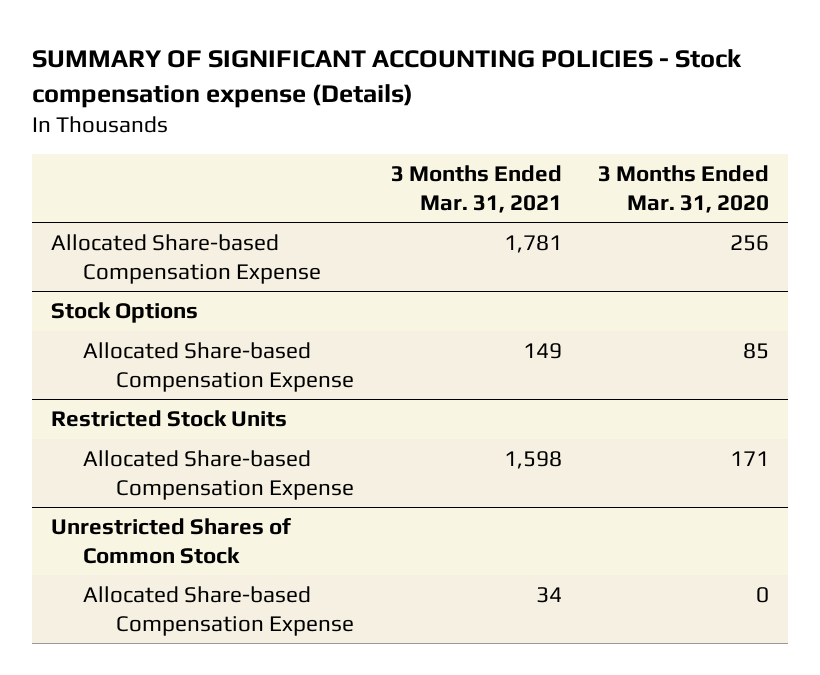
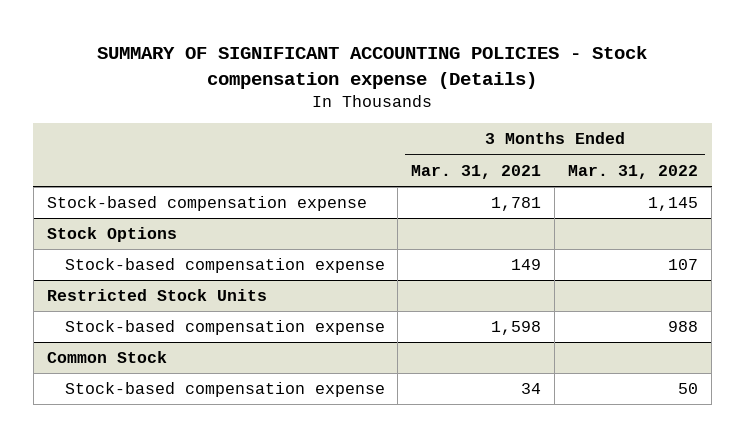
[598,165,770,213] 3 Months Ended Mar. 31, 2020 -> none
none -> [568,164,699,179] Mar. 31, 2022
[50,234,322,284] Allocated Share-based Compensation Expense -> [46,196,367,212] Stock-based compensation expense
[83,342,355,392] Allocated Share-based Compensation Expense -> [64,258,385,274] Stock-based compensation expense
[83,450,355,500] Allocated Share-based Compensation Expense -> [64,320,385,336] Stock-based compensation expense
[50,518,291,564] Unrestricted Shares of Common Stock -> [46,351,167,364] Common Stock
[83,586,355,636] Allocated Share-based Compensation Expense -> [64,382,385,398] Stock-based compensation expense

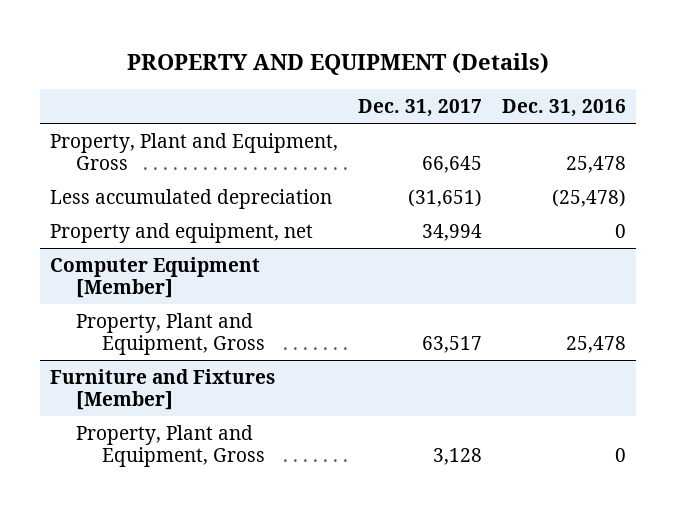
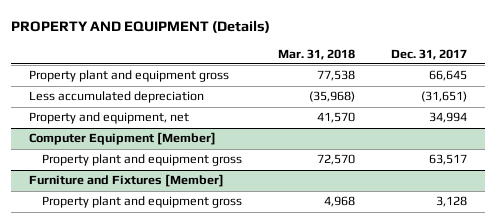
[501,99,626,118] Dec. 31, 2016 -> none
none -> [278,48,356,60] Mar. 31, 2018
[50,133,339,171] Property, Plant and Equipment, Gross -> [29,70,230,83] Property plant and equipment gross
[76,313,265,356] Property, Plant and Equipment, Gross -> [42,154,243,167] Property plant and equipment gross
[76,425,265,468] Property, Plant and Equipment, Gross -> [42,196,243,209] Property plant and equipment gross

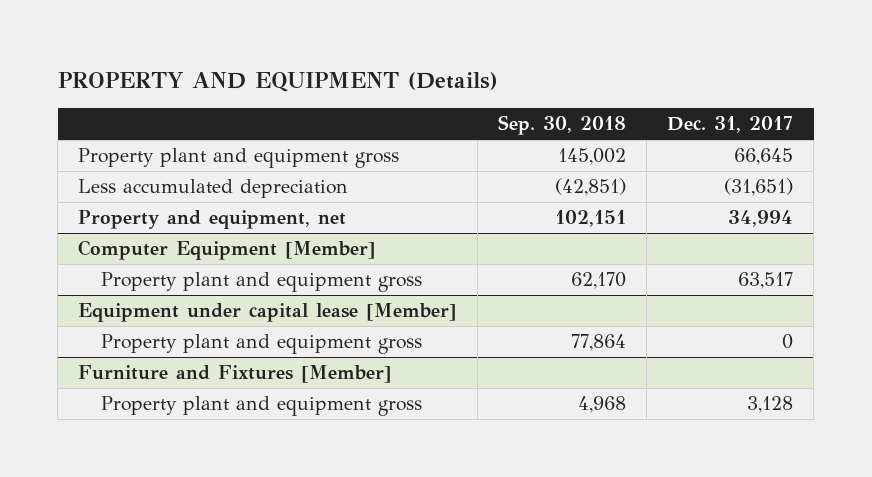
[278,48,356,60] Mar. 31, 2018 -> none
none -> [498,115,627,136] Sep. 30, 2018
none -> [78,303,458,323] Equipment under capital lease [Member]
none -> [100,334,422,355] Property plant and equipment gross

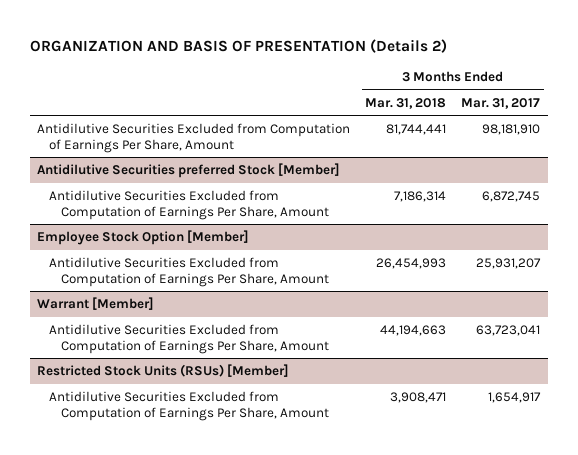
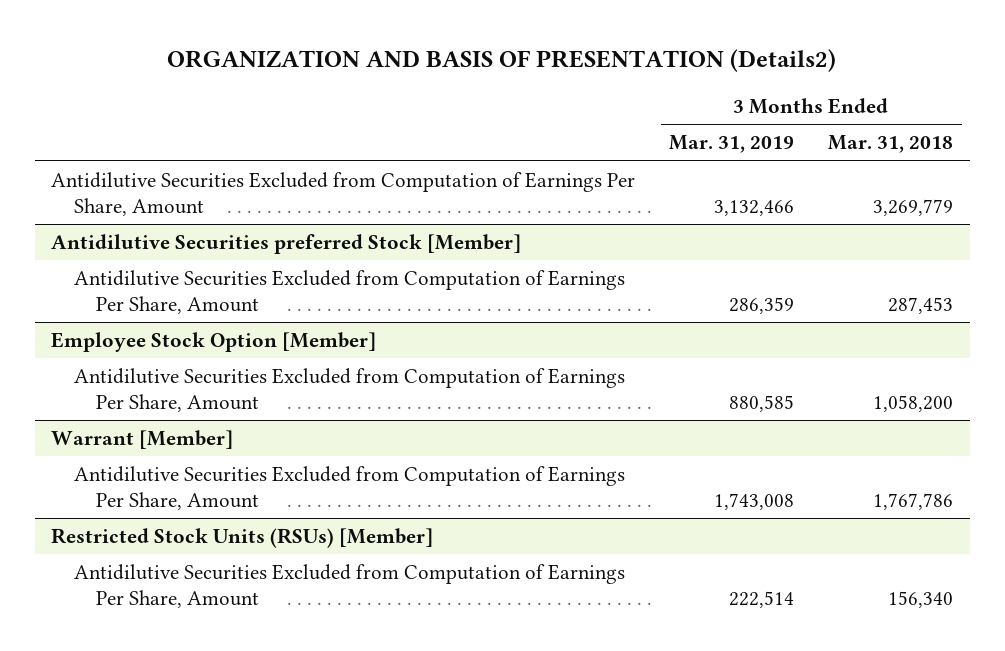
[29,38,447,53] ORGANIZATION AND BASIS OF PRESENTATION (Details 2) -> [167,49,837,73] ORGANIZATION AND BASIS OF PRESENTATION (Details2)
[461,97,541,109] Mar. 31, 2017 -> none
none -> [669,135,795,154] Mar. 31, 2019
[386,123,447,135] 81,744,441 -> [873,198,954,216] 3,269,779
[394,190,447,202] 7,186,314 -> [888,296,954,314] 287,453
[376,257,447,269] 26,454,993 -> [873,394,954,412] 1,058,200
[380,324,447,336] 44,194,663 -> [873,492,954,510] 1,767,786
[390,391,447,403] 3,908,471 -> [888,590,954,608] 156,340

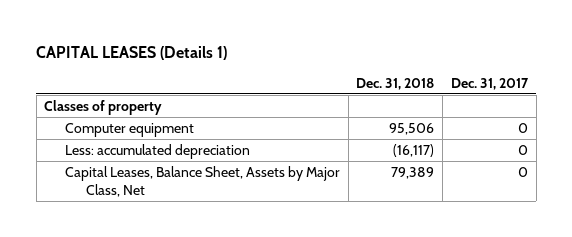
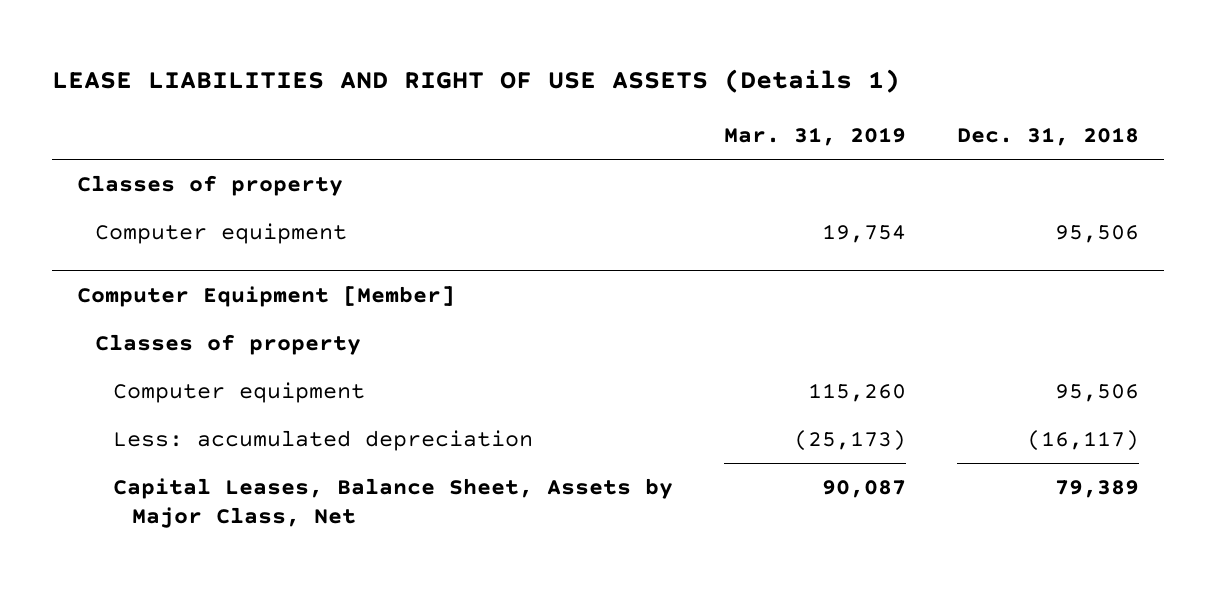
[36,45,228,60] CAPITAL LEASES (Details 1) -> [51,69,900,94] LEASE LIABILITIES AND RIGHT OF USE ASSETS (Details 1)
[450,77,529,90] Dec. 31, 2017 -> none
none -> [724,127,907,147] Mar. 31, 2019
none -> [77,285,456,307] Computer Equipment [Member]
none -> [95,333,362,355] Classes of property
none -> [113,381,366,403] Computer equipment

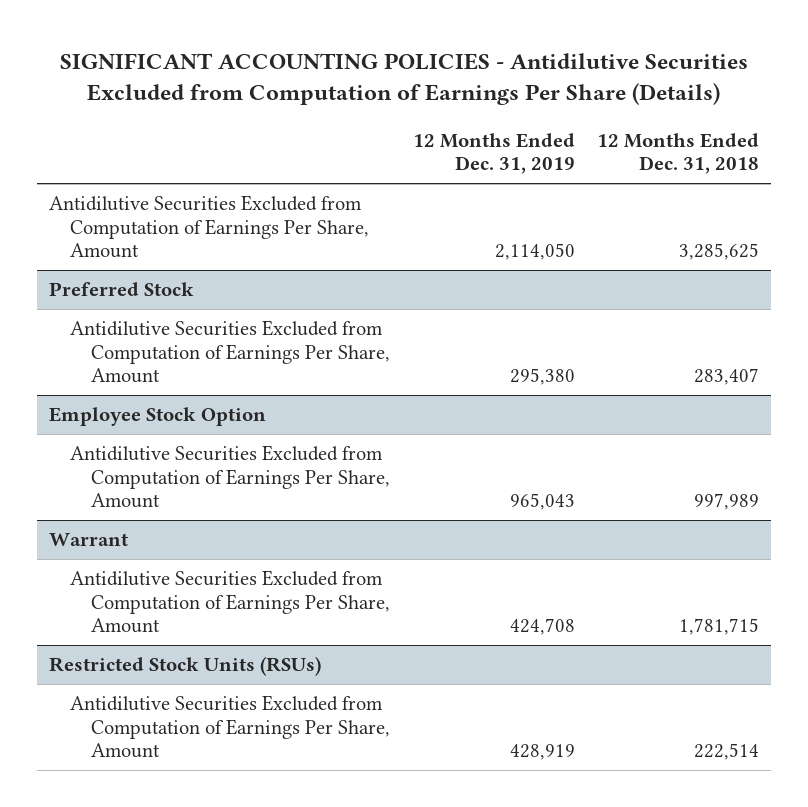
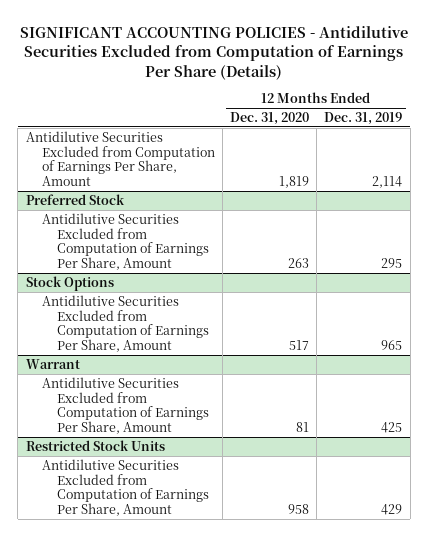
[597,132,760,175] 12 Months Ended Dec. 31, 2018 -> none
none -> [230,112,310,126] Dec. 31, 2020
[494,243,575,261] 2,114,050 -> [372,175,403,188] 2,114
[509,368,575,386] 295,380 -> [381,257,403,268] 295
[48,407,266,427] Employee Stock Option -> [25,275,114,291] Stock Options
[509,493,575,511] 965,043 -> [381,339,403,350] 965
[509,618,575,636] 424,708 -> [381,421,403,433] 425
[48,656,321,677] Restricted Stock Units (RSUs) -> [25,439,165,451] Restricted Stock Units
[509,744,575,761] 428,919 -> [381,503,403,515] 429

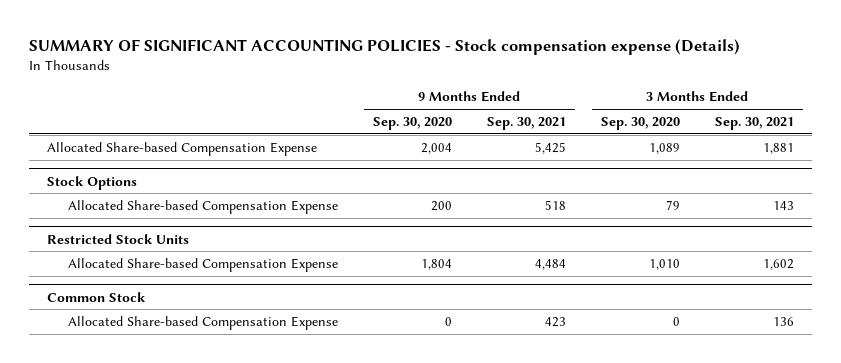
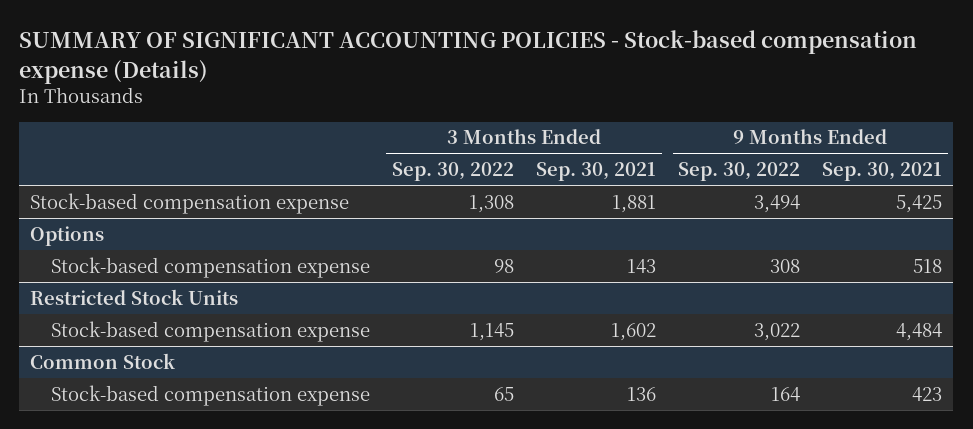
[29,39,741,56] SUMMARY OF SIGNIFICANT ACCOUNTING POLICIES - Stock compensation expense (Details) -> [19,30,918,84] SUMMARY OF SIGNIFICANT ACCOUNTING POLICIES - Stock-based compensation expense (Details)
[372,117,452,131] Sep. 30, 2020 -> none
[600,117,680,131] Sep. 30, 2020 -> none
none -> [391,162,514,182] Sep. 30, 2022
none -> [678,162,801,182] Sep. 30, 2022
[46,141,317,156] Allocated Share-based Compensation Expense -> [30,192,350,214] Stock-based compensation expense
[46,175,137,190] Stock Options -> [30,225,105,246] Options
[67,199,338,214] Allocated Share-based Compensation Expense -> [50,256,370,278] Stock-based compensation expense
[67,257,338,272] Allocated Share-based Compensation Expense -> [50,320,370,342] Stock-based compensation expense
[67,315,338,330] Allocated Share-based Compensation Expense -> [50,384,370,406] Stock-based compensation expense

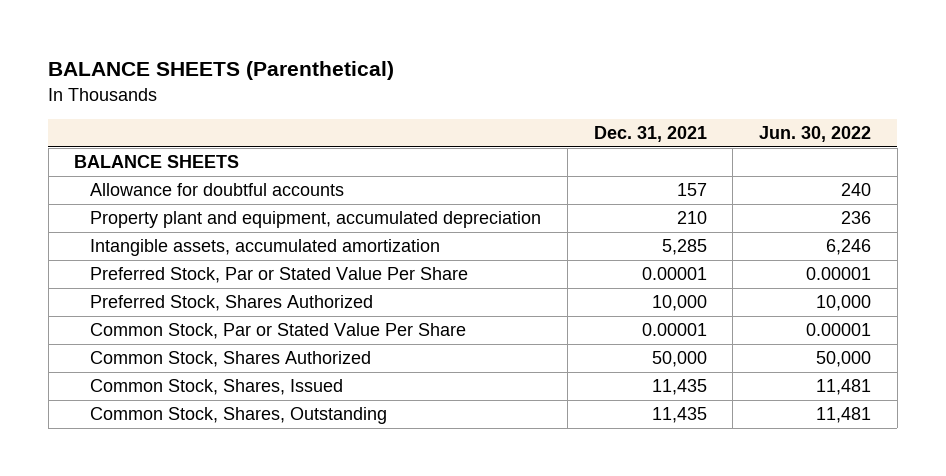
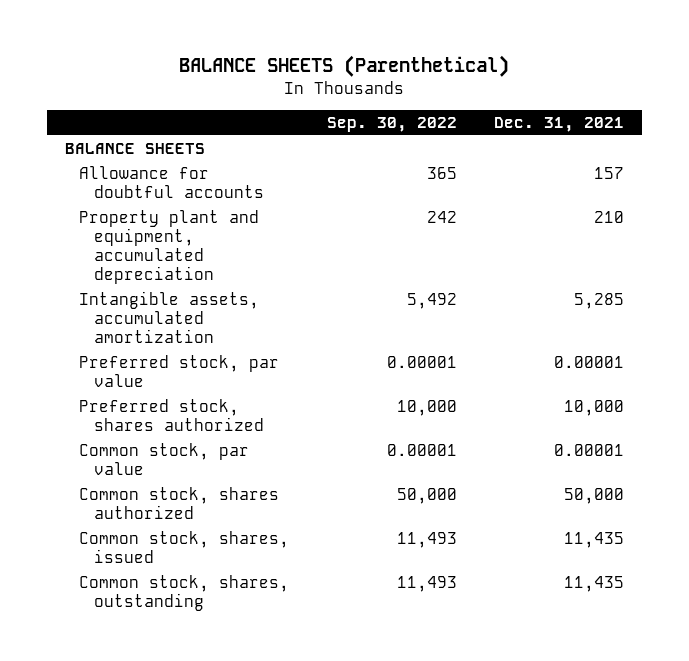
[759,126,872,143] Jun. 30, 2022 -> none
none -> [326,116,457,132] Sep. 30, 2022
[90,267,469,284] Preferred Stock, Par or Stated Value Per Share -> [79,355,280,388] Preferred stock, par value
[90,295,374,312] Preferred Stock, Shares Authorized -> [79,399,264,432] Preferred stock, shares authorized
[90,323,467,340] Common Stock, Par or Stated Value Per Share -> [79,443,250,476] Common stock, par value
[90,351,372,368] Common Stock, Shares Authorized -> [79,487,280,520] Common stock, shares authorized
[90,379,344,396] Common Stock, Shares, Issued -> [79,531,290,564] Common stock, shares, issued
[90,407,388,425] Common Stock, Shares, Outstanding -> [79,575,290,612] Common stock, shares, outstanding

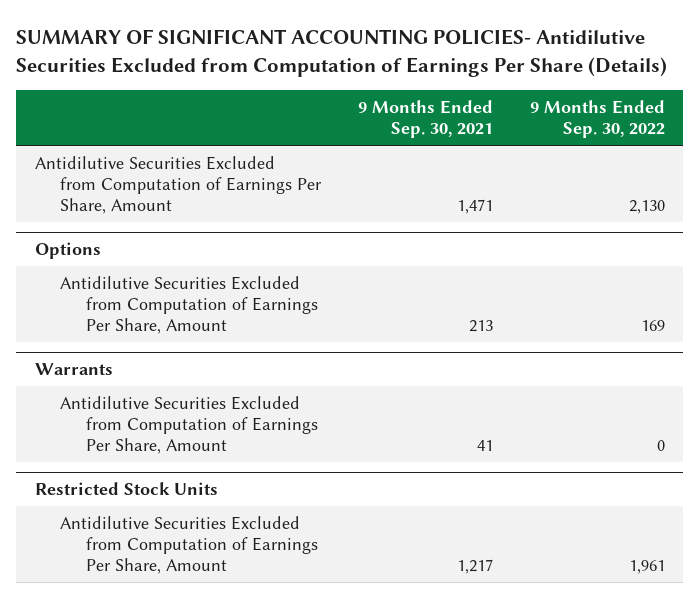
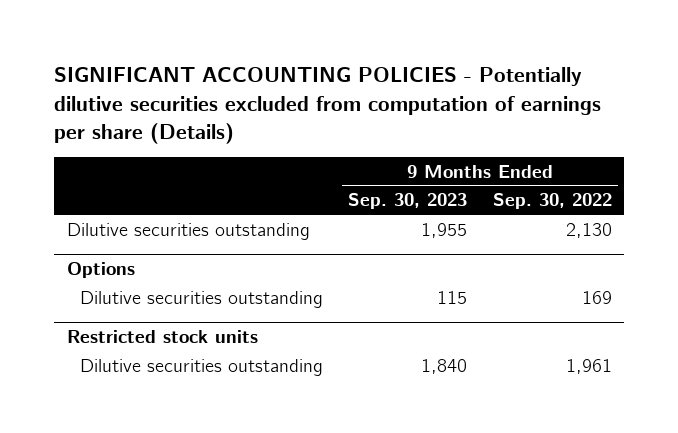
[16,29,668,78] SUMMARY OF SIGNIFICANT ACCOUNTING POLICIES- Antidilutive Securities Excluded from Computation of Earnings Per Share (Details) -> [53,67,601,145] SIGNIFICANT ACCOUNTING POLICIES - Potentially dilutive securities excluded from computation of earnings per share (Details)
[357,99,493,139] 9 Months Ended Sep. 30, 2021 -> none
none -> [348,193,468,210] Sep. 30, 2023
[34,155,323,215] Antidilutive Securities Excluded from Computation of Earnings Per Share, Amount -> [66,222,310,240] Dilutive securities outstanding
[34,363,113,376] Warrants -> none
[60,395,318,455] Antidilutive Securities Excluded from Computation of Earnings Per Share, Amount -> none
[60,275,318,335] Antidilutive Securities Excluded from Computation of Earnings Per Share, Amount -> [79,290,323,308] Dilutive securities outstanding
[34,482,218,496] Restricted Stock Units -> [66,330,258,344] Restricted stock units
[60,515,318,575] Antidilutive Securities Excluded from Computation of Earnings Per Share, Amount -> [79,358,323,376] Dilutive securities outstanding

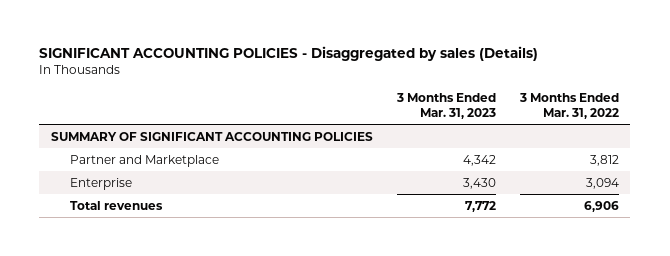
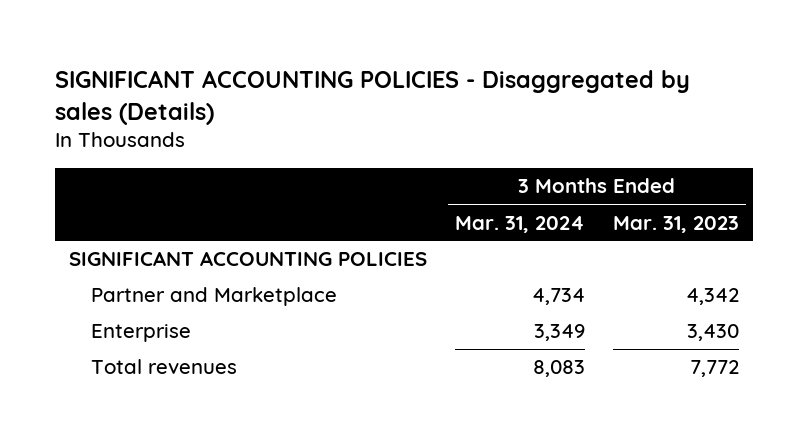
[518,92,619,120] 3 Months Ended Mar. 31, 2022 -> none
none -> [455,215,586,233] Mar. 31, 2024
[51,131,374,141] SUMMARY OF SIGNIFICANT ACCOUNTING POLICIES -> [69,251,428,267] SIGNIFICANT ACCOUNTING POLICIES

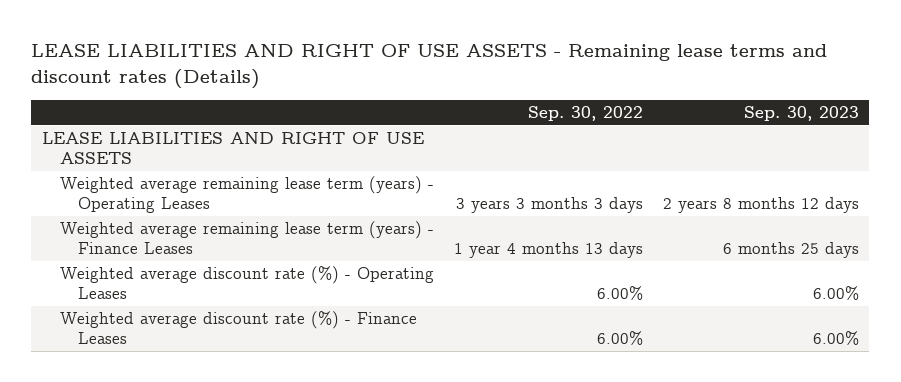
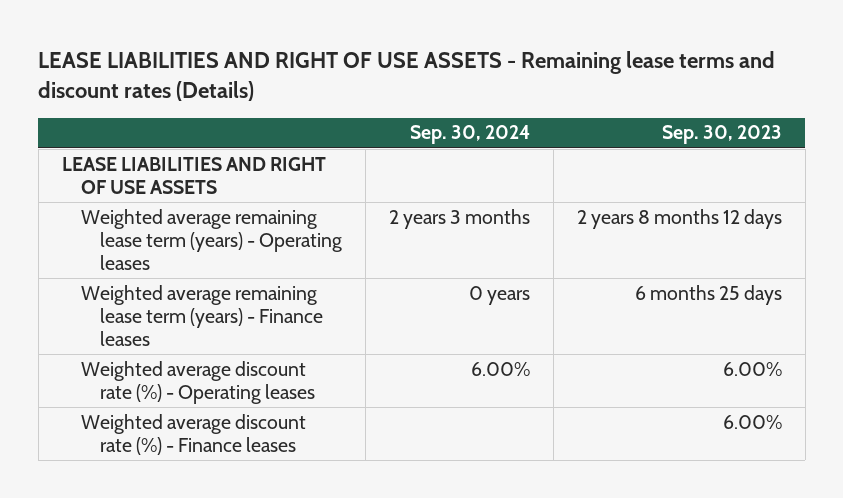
[527,106,643,122] Sep. 30, 2022 -> none
none -> [409,125,530,145] Sep. 30, 2024
[59,176,434,214] Weighted average remaining lease term (years) - Operating Leases -> [80,208,343,270] Weighted average remaining lease term (years) - Operating leases
[59,221,434,255] Weighted average remaining lease term (years) - Finance Leases -> [80,284,324,346] Weighted average remaining lease term (years) - Finance leases
[59,266,434,300] Weighted average discount rate (%) - Operating Leases -> [80,360,316,404] Weighted average discount rate (%) - Operating leases
[59,311,417,345] Weighted average discount rate (%) - Finance Leases -> [80,413,306,455] Weighted average discount rate (%) - Finance leases

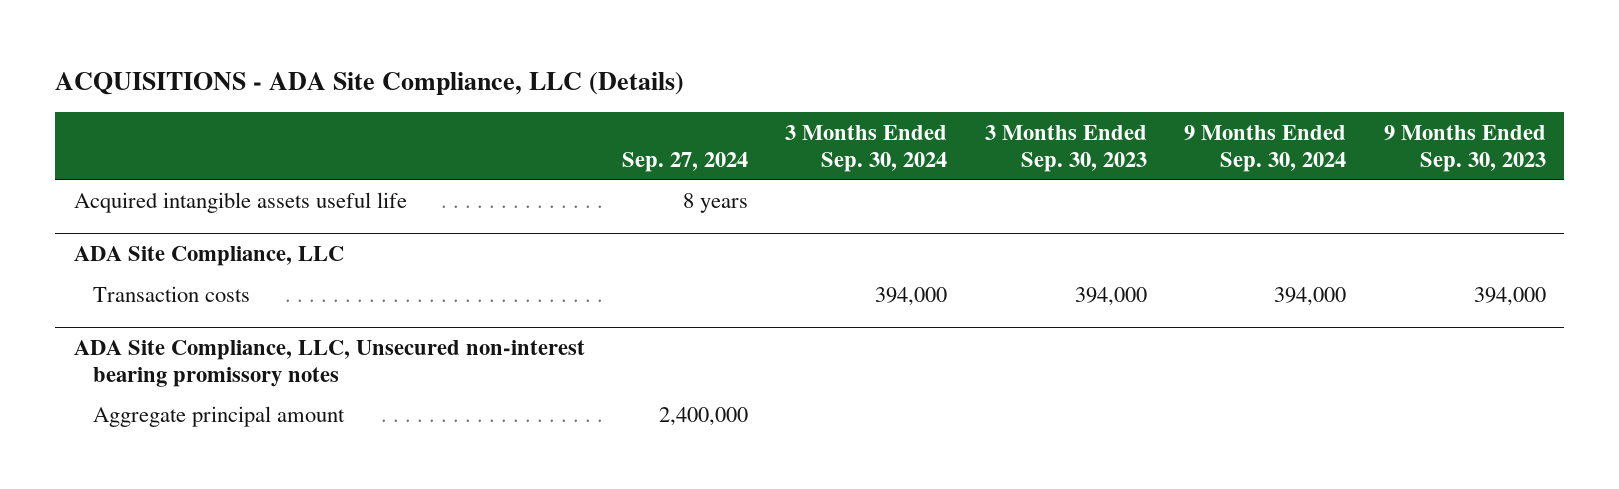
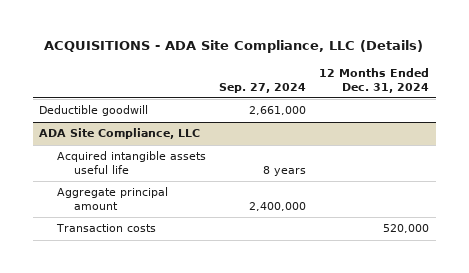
[785,125,948,172] 3 Months Ended Sep. 30, 2024 -> none
[984,125,1147,172] 3 Months Ended Sep. 30, 2023 -> none
[1184,125,1347,172] 9 Months Ended Sep. 30, 2024 -> none
[1383,125,1546,172] 9 Months Ended Sep. 30, 2023 -> none
none -> [319,67,430,93] 12 Months Ended Dec. 31, 2024
[73,191,407,213] Acquired intangible assets useful life -> none
none -> [39,105,149,117] Deductible goodwill
[73,339,585,387] ADA Site Compliance, LLC, Unsecured non-interest bearing promissory notes -> none
none -> [56,151,206,175] Acquired intangible assets useful life
[93,285,251,302] Transaction costs -> [55,224,156,233] Transaction costs

